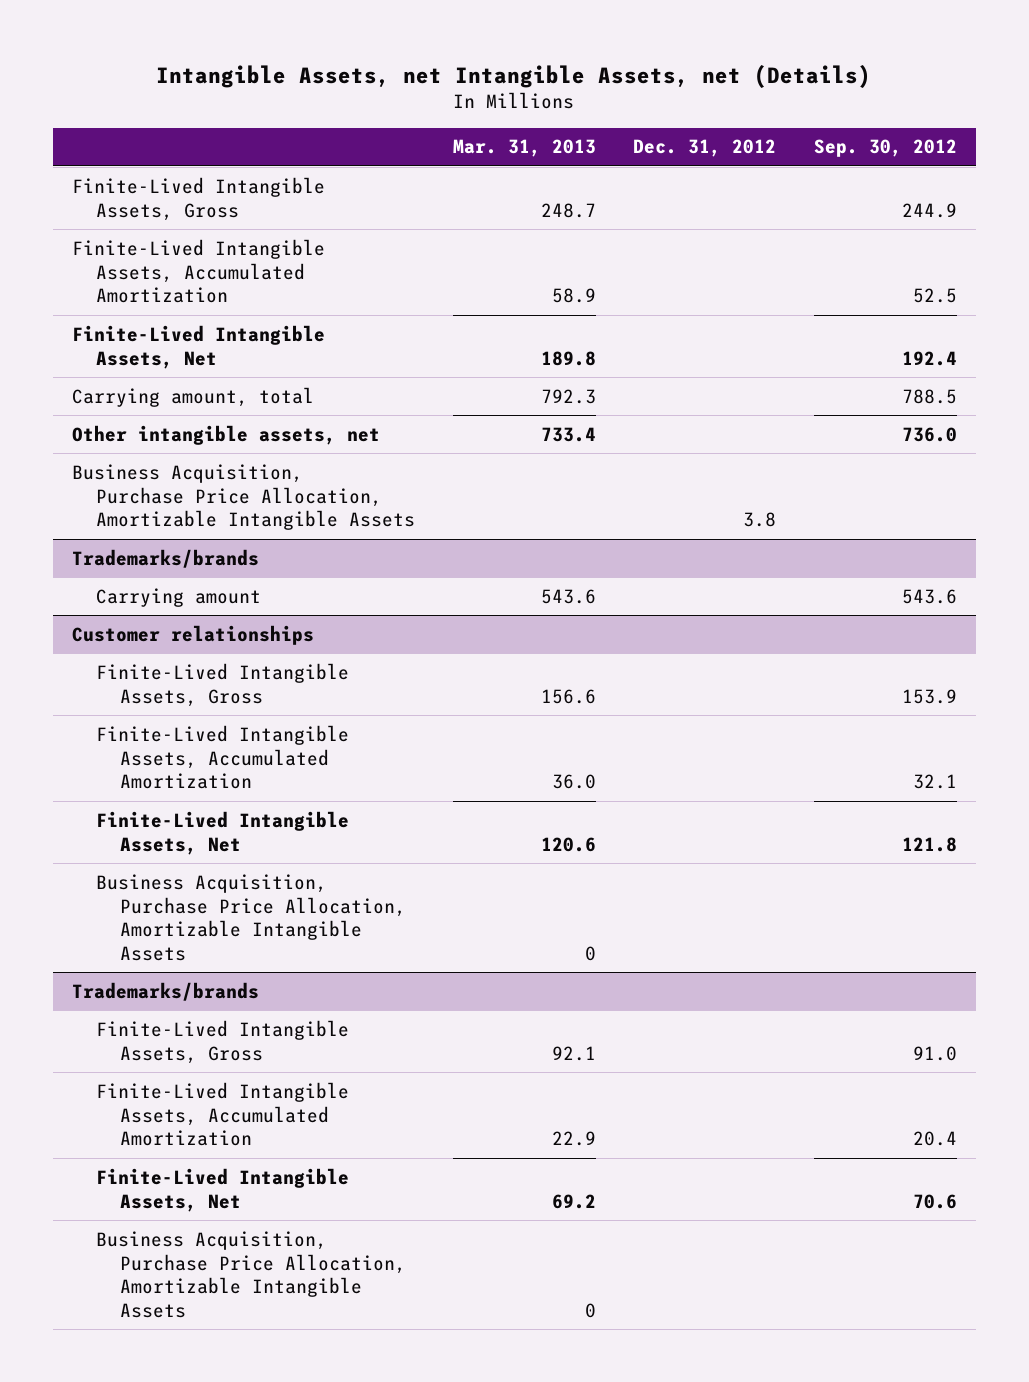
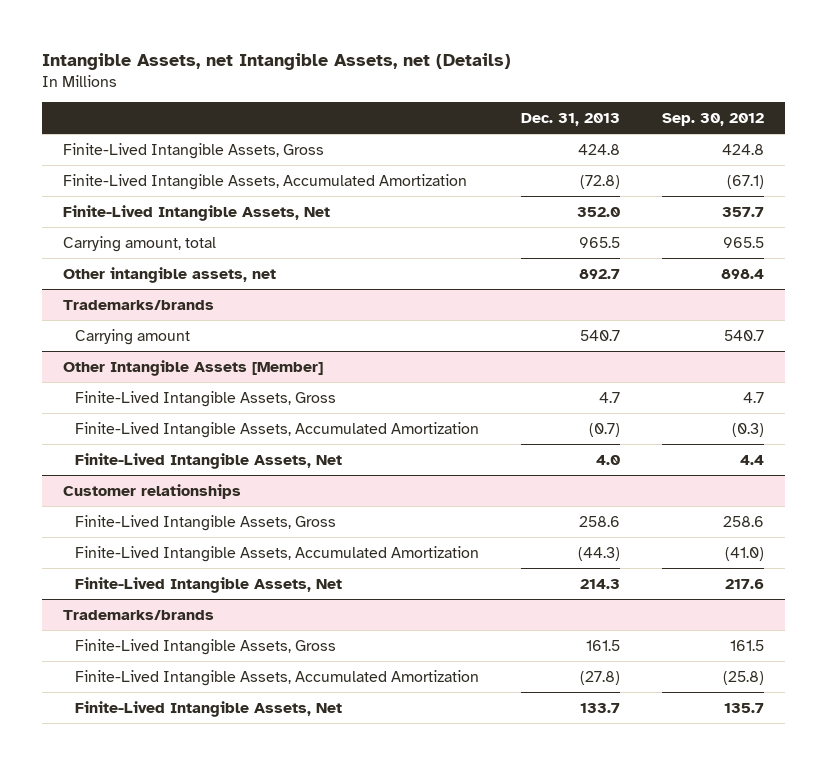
[452,139,596,158] Mar. 31, 2013 -> none
[633,139,777,158] Dec. 31, 2012 -> none
none -> [520,113,620,127] Dec. 31, 2013
[71,463,415,531] Business Acquisition, Purchase Price Allocation, Amortizable Intangible Assets -> none
[902,202,958,218] 244.9 -> [721,143,764,155] 424.8
[913,288,958,304] 52.5 -> [726,174,764,189] (67.1)
[902,350,958,366] 192.4 -> [721,206,764,217] 357.7
[902,388,958,404] 788.5 -> [722,236,764,248] 965.5
[902,426,958,442] 736.0 -> [720,268,764,279] 898.4
[902,588,958,604] 543.6 -> [723,329,764,341] 540.7
none -> [62,359,323,376] Other Intangible Assets [Member]
none -> [74,390,336,407] Finite-Lived Intangible Assets, Gross
none -> [74,421,479,438] Finite-Lived Intangible Assets, Accumulated Amortization
none -> [74,452,342,469] Finite-Lived Intangible Assets, Net
[95,873,407,962] Business Acquisition, Purchase Price Allocation, Amortizable Intangible Assets -> none
[902,688,958,704] 153.9 -> [722,515,764,527] 258.6
[913,774,958,790] 32.1 -> [724,546,764,561] (41.0)
[902,836,958,852] 121.8 -> [724,578,764,589] 217.6
[95,1230,407,1319] Business Acquisition, Purchase Price Allocation, Amortizable Intangible Assets -> none
[913,1045,958,1061] 91.0 -> [729,639,764,651] 161.5
[913,1131,958,1147] 20.4 -> [722,670,764,685] (25.8)
[913,1193,958,1209] 70.6 -> [723,702,764,713] 135.7

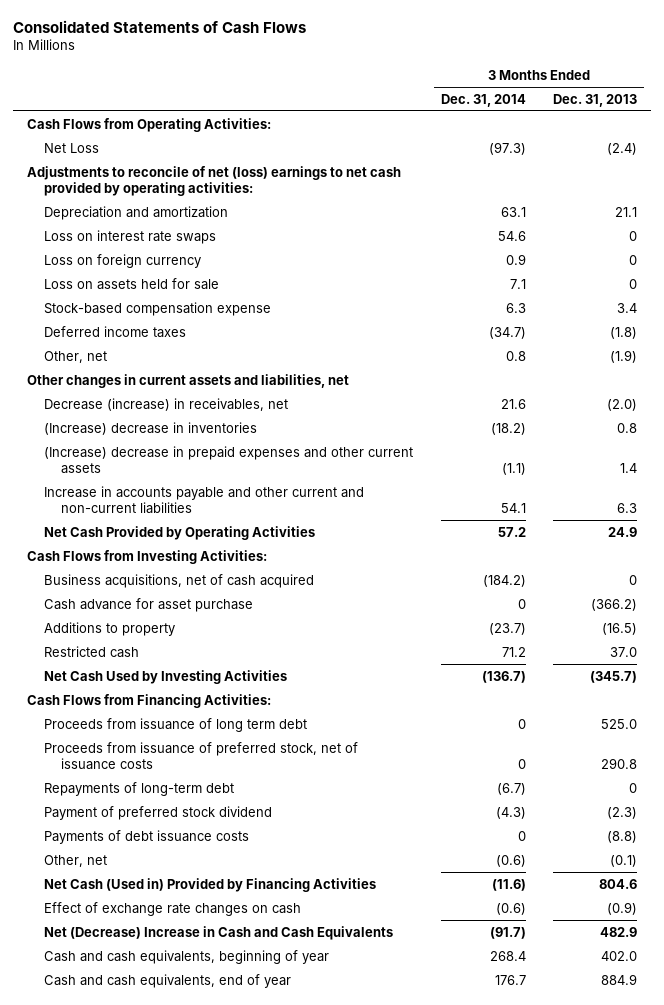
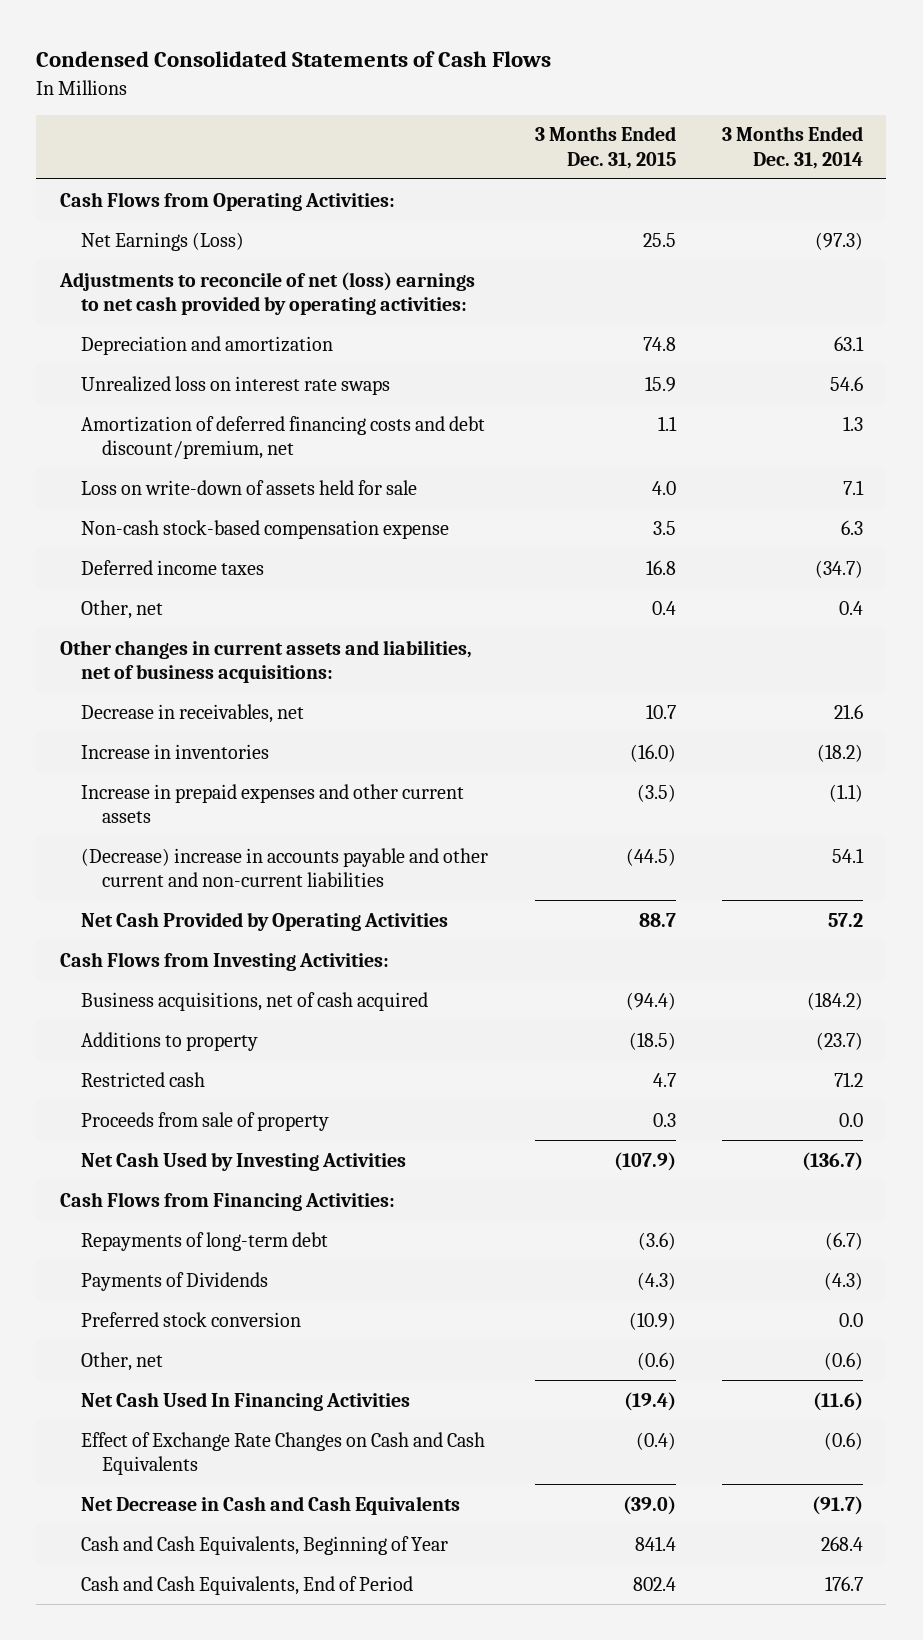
[12,19,306,33] Consolidated Statements of Cash Flows -> [36,51,552,68] Condensed Consolidated Statements of Cash Flows
[553,93,638,107] Dec. 31, 2013 -> none
none -> [534,126,676,169] 3 Months Ended Dec. 31, 2015
[43,142,99,153] Net Loss -> [80,231,244,251] Net Earnings (Loss)
[43,253,201,268] Loss on foreign currency -> none
[43,229,216,244] Loss on interest rate swaps -> [80,375,390,395] Unrealized loss on interest rate swaps
none -> [80,415,485,460] Amortization of deferred financing costs and debt discount/premium, net
[43,277,219,290] Loss on assets held for sale -> [80,479,417,495] Loss on write-down of assets held for sale
[43,301,271,316] Stock-based compensation expense -> [80,519,449,539] Non-cash stock-based compensation expense
[505,350,526,361] 0.8 -> [839,600,864,615] 0.4
[26,373,349,388] Other changes in current assets and liabilities, net -> [59,639,472,684] Other changes in current assets and liabilities, net of business acquisitions:
[43,397,288,411] Decrease (increase) in receivables, net -> [80,703,304,723] Decrease in receivables, net
[43,421,257,435] (Increase) decrease in inventories -> [80,743,269,759] Increase in inventories
[43,445,413,474] (Increase) decrease in prepaid expenses and other current assets -> [80,783,464,824] Increase in prepaid expenses and other current assets
[43,485,364,514] Increase in accounts payable and other current and non-current liabilities -> [80,847,488,888] (Decrease) increase in accounts payable and other current and non-current liabilities
[43,597,253,612] Cash advance for asset purchase -> none
none -> [80,1111,329,1131] Proceeds from sale of property
[43,717,307,732] Proceeds from issuance of long term debt -> none
[43,741,358,770] Proceeds from issuance of preferred stock, net of issuance costs -> none
[43,829,249,844] Payments of debt issuance costs -> none
[43,805,272,820] Payment of preferred stock dividend -> [80,1271,268,1291] Payments of Dividends
none -> [80,1311,301,1327] Preferred stock conversion
[43,877,376,892] Net Cash (Used in) Provided by Financing Activities -> [80,1391,410,1411] Net Cash Used In Financing Activities
[43,901,301,916] Effect of exchange rate changes on cash -> [80,1431,485,1476] Effect of Exchange Rate Changes on Cash and Cash Equivalents
[43,925,393,940] Net (Decrease) Increase in Cash and Cash Equivalents -> [80,1495,460,1515] Net Decrease in Cash and Cash Equivalents
[43,949,329,964] Cash and cash equivalents, beginning of year -> [80,1535,448,1555] Cash and Cash Equivalents, Beginning of Year
[43,973,291,988] Cash and cash equivalents, end of year -> [80,1575,413,1595] Cash and Cash Equivalents, End of Period

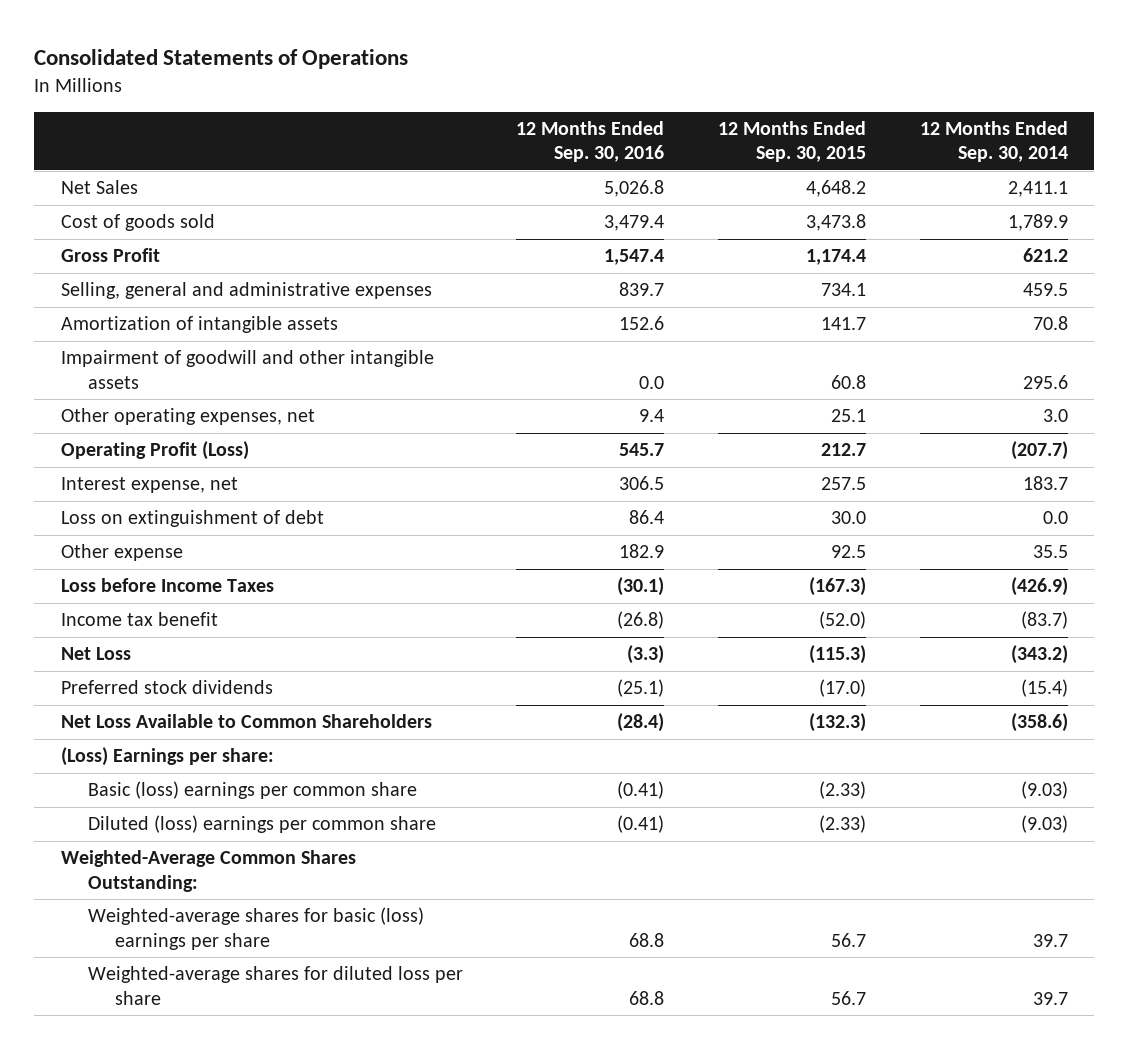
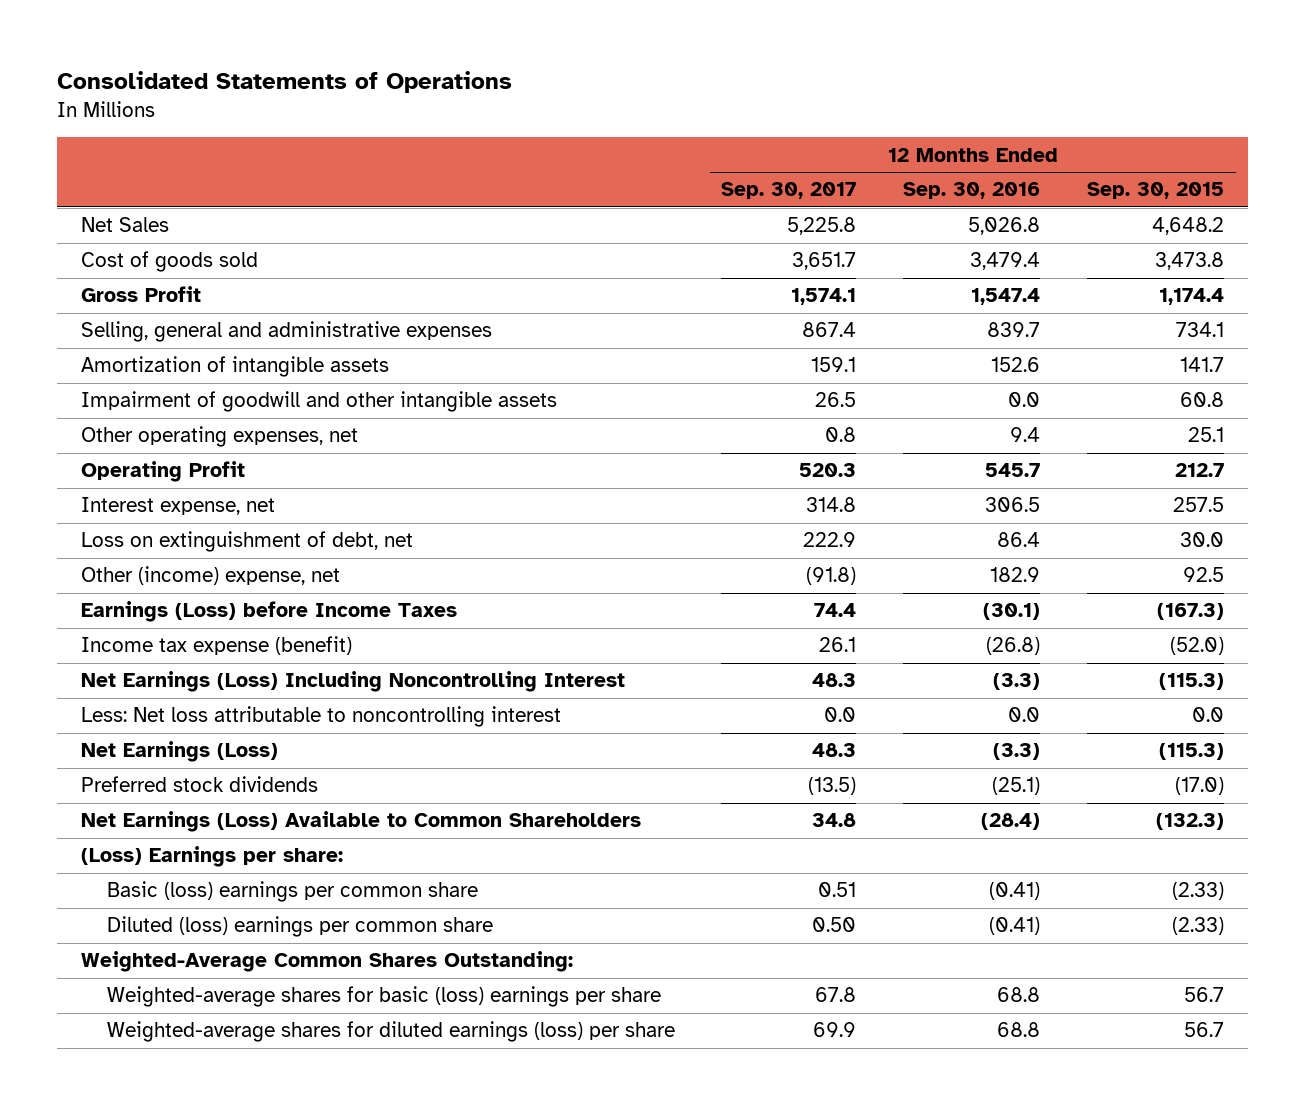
[919,120,1068,163] 12 Months Ended Sep. 30, 2014 -> none
none -> [721,182,857,200] Sep. 30, 2017
[60,441,249,461] Operating Profit (Loss) -> [80,461,245,483] Operating Profit
[60,510,324,528] Loss on extinguishment of debt -> [80,531,413,553] Loss on extinguishment of debt, net
[60,544,183,562] Other expense -> [80,566,340,586] Other (income) expense, net
[60,578,274,593] Loss before Income Taxes -> [80,601,457,623] Earnings (Loss) before Income Taxes
[60,612,218,627] Income tax benefit -> [80,636,352,656] Income tax expense (benefit)
none -> [80,671,625,693] Net Earnings (Loss) Including Noncontrolling Interest
none -> [80,706,561,728] Less: Net loss attributable to noncontrolling interest
[60,647,131,661] Net Loss -> [80,741,278,763] Net Earnings (Loss)
[60,714,432,729] Net Loss Available to Common Shareholders -> [80,811,641,833] Net Earnings (Loss) Available to Common Shareholders
[87,966,463,1005] Weighted-average shares for diluted loss per share -> [106,1021,675,1043] Weighted-average shares for diluted earnings (loss) per share

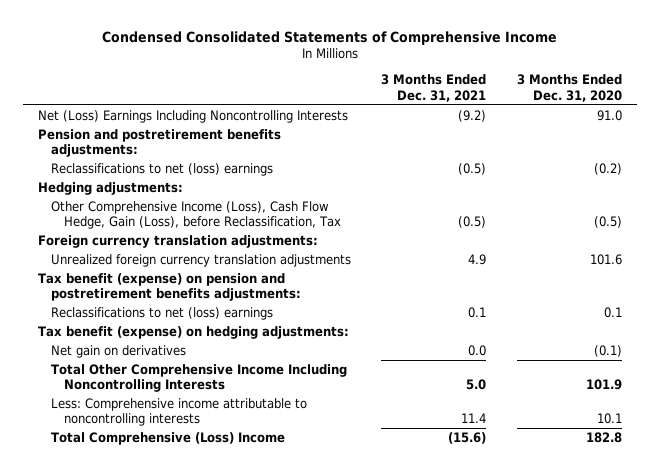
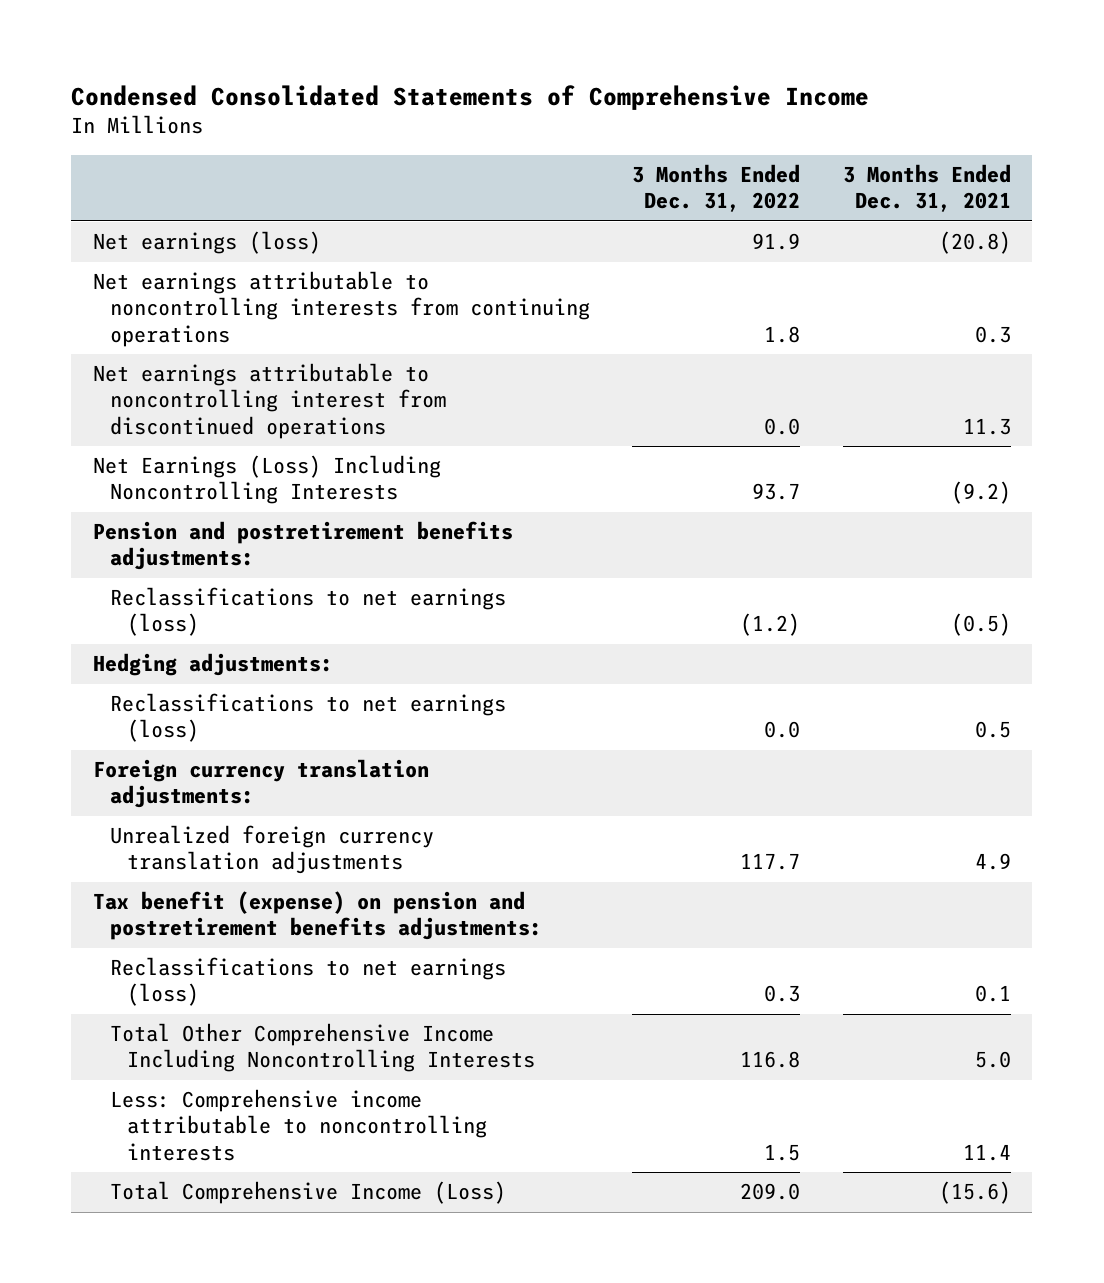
[516,74,622,102] 3 Months Ended Dec. 31, 2020 -> none
none -> [632,164,801,213] 3 Months Ended Dec. 31, 2022
none -> [92,231,321,255] Net earnings (loss)
none -> [92,271,591,347] Net earnings attributable to noncontrolling interests from continuing operations
none -> [92,363,447,439] Net earnings attributable to noncontrolling interest from discontinued operations
[37,110,348,124] Net (Loss) Earnings Including Noncontrolling Interests -> [92,455,441,505] Net Earnings (Loss) Including Noncontrolling Interests
[50,163,273,177] Reclassifications to net (loss) earnings -> [110,587,507,637] Reclassifications to net earnings (loss)
[50,201,342,230] Other Comprehensive Income (Loss), Cash Flow Hedge, Gain (Loss), before Reclassification, Tax -> none
none -> [110,693,507,743] Reclassifications to net earnings (loss)
[37,326,349,340] Tax benefit (expense) on hedging adjustments: -> none
[50,345,186,359] Net gain on derivatives -> none
[50,307,273,321] Reclassifications to net (loss) earnings -> [110,957,507,1007] Reclassifications to net earnings (loss)
[50,432,285,446] Total Comprehensive (Loss) Income -> [110,1181,507,1205] Total Comprehensive Income (Loss)

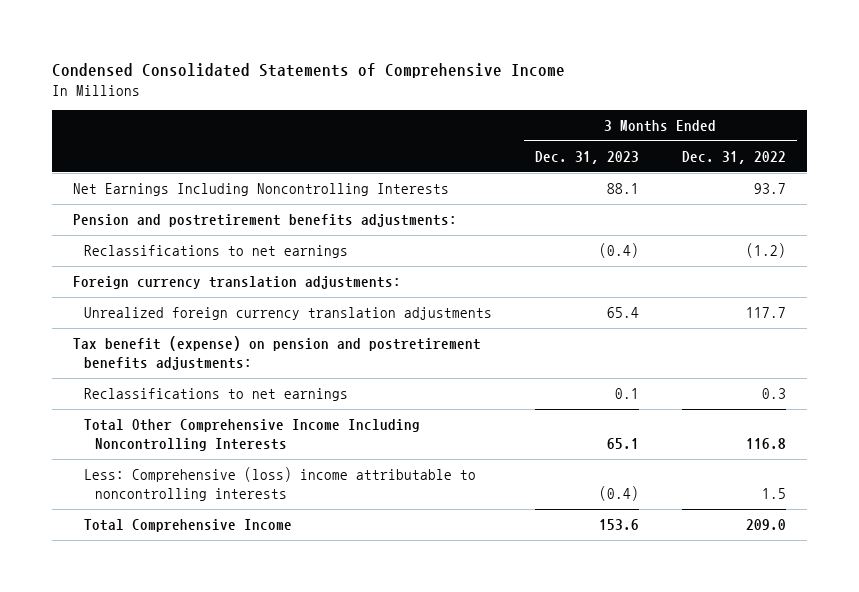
[842,164,1011,213] 3 Months Ended Dec. 31, 2021 -> none
none -> [535,151,640,165] Dec. 31, 2023
[92,231,321,255] Net earnings (loss) -> none
[92,271,591,347] Net earnings attributable to noncontrolling interests from continuing operations -> none
[92,363,447,439] Net earnings attributable to noncontrolling interest from discontinued operations -> none
[92,455,441,505] Net Earnings (Loss) Including Noncontrolling Interests -> [73,183,450,197] Net Earnings Including Noncontrolling Interests
[92,653,333,677] Hedging adjustments: -> none
[110,693,507,743] Reclassifications to net earnings (loss) -> none
[110,587,507,637] Reclassifications to net earnings (loss) -> [84,245,349,259] Reclassifications to net earnings
[110,957,507,1007] Reclassifications to net earnings (loss) -> [84,388,349,402] Reclassifications to net earnings
[110,1089,488,1161] Less: Comprehensive income attributable to noncontrolling interests -> [84,467,477,502] Less: Comprehensive (loss) income attributable to noncontrolling interests
[110,1181,507,1205] Total Comprehensive Income (Loss) -> [84,519,293,533] Total Comprehensive Income

